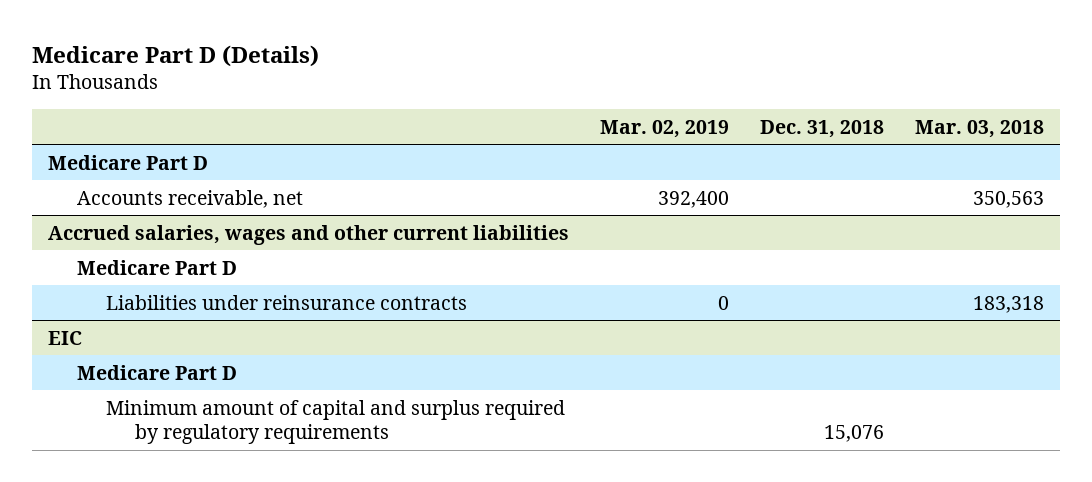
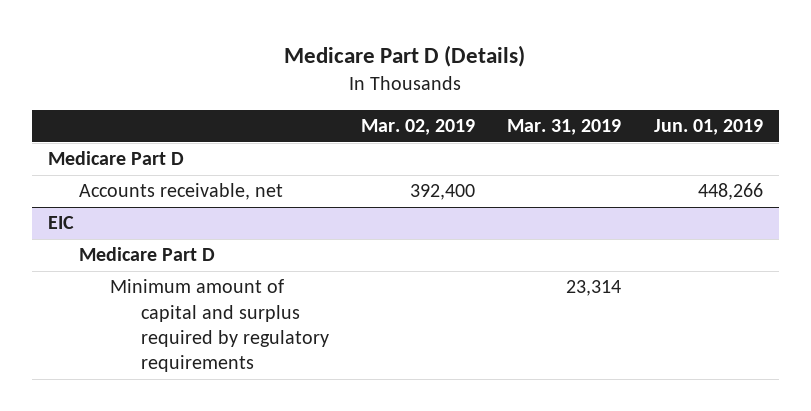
[760,119,885,138] Dec. 31, 2018 -> none
[915,119,1045,138] Mar. 03, 2018 -> none
none -> [507,119,622,136] Mar. 31, 2019
none -> [653,119,763,136] Jun. 01, 2019
[47,224,569,245] Accrued salaries, wages and other current liabilities -> none
[76,259,237,275] Medicare Part D -> none
[105,294,467,310] Liabilities under reinsurance contracts -> none

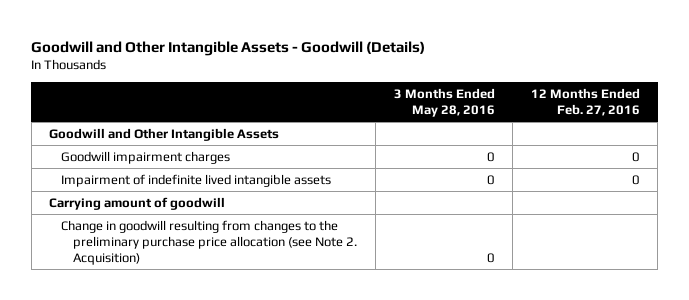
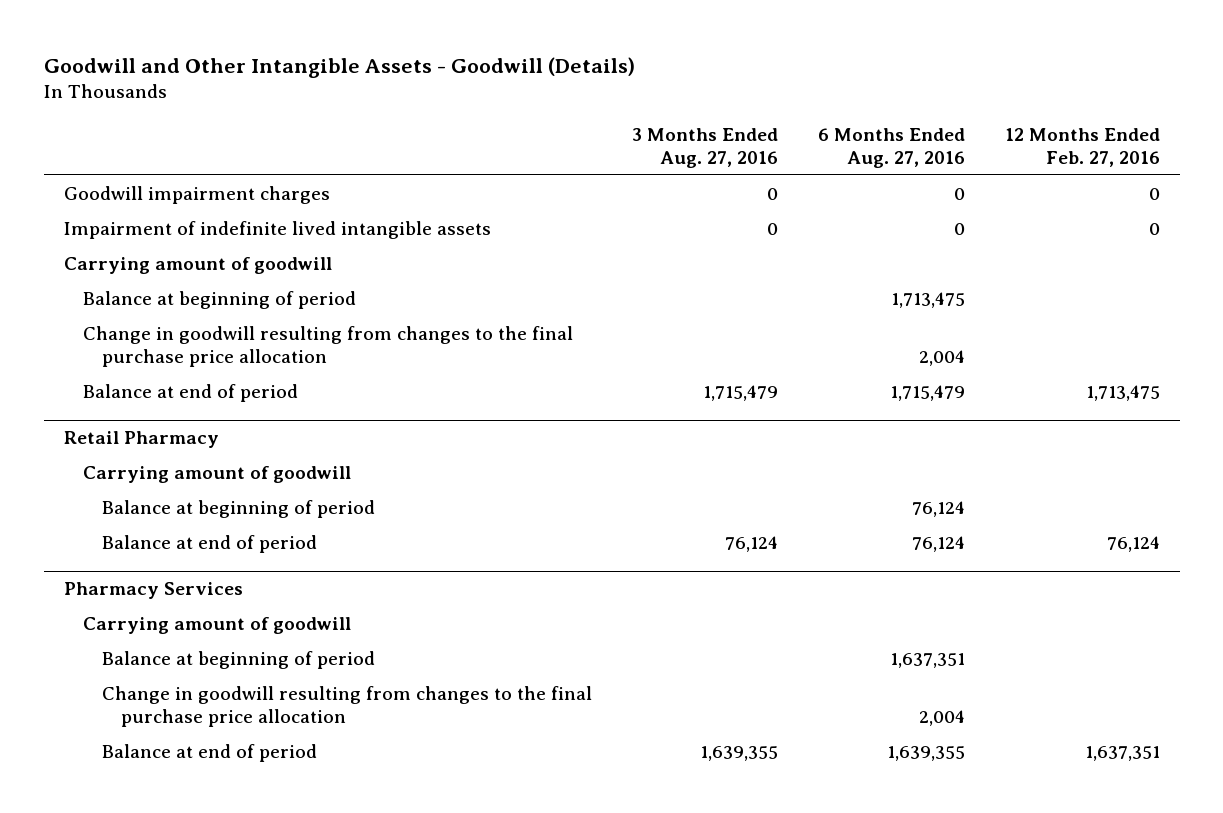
[393,88,495,117] 3 Months Ended May 28, 2016 -> none
none -> [631,128,778,168] 3 Months Ended Aug. 27, 2016
none -> [817,128,965,168] 6 Months Ended Aug. 27, 2016
[49,127,280,141] Goodwill and Other Intangible Assets -> none
none -> [82,290,356,309] Balance at beginning of period
[61,219,358,265] Change in goodwill resulting from changes to the preliminary purchase price allocation (see Note 2. Acquisition) -> [82,325,573,367] Change in goodwill resulting from changes to the final purchase price allocation
none -> [82,383,298,402] Balance at end of period
none -> [63,431,219,449] Retail Pharmacy
none -> [82,465,351,483] Carrying amount of goodwill
none -> [101,499,375,518] Balance at beginning of period
none -> [101,534,317,553] Balance at end of period
none -> [63,582,243,600] Pharmacy Services
none -> [82,616,351,634] Carrying amount of goodwill
none -> [101,650,375,669] Balance at beginning of period
none -> [101,685,592,727] Change in goodwill resulting from changes to the final purchase price allocation
none -> [101,743,317,762] Balance at end of period

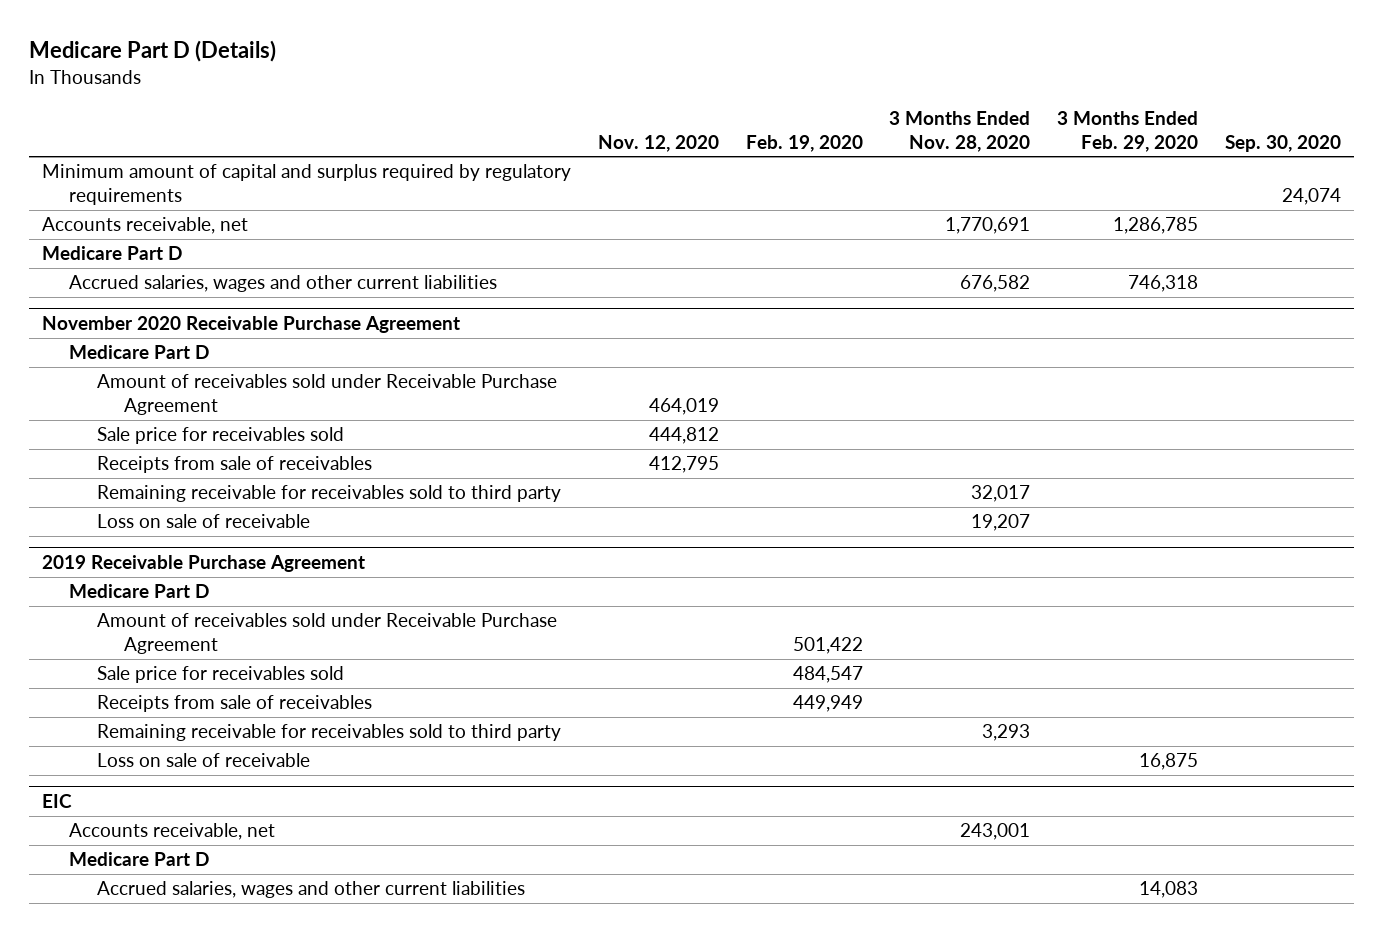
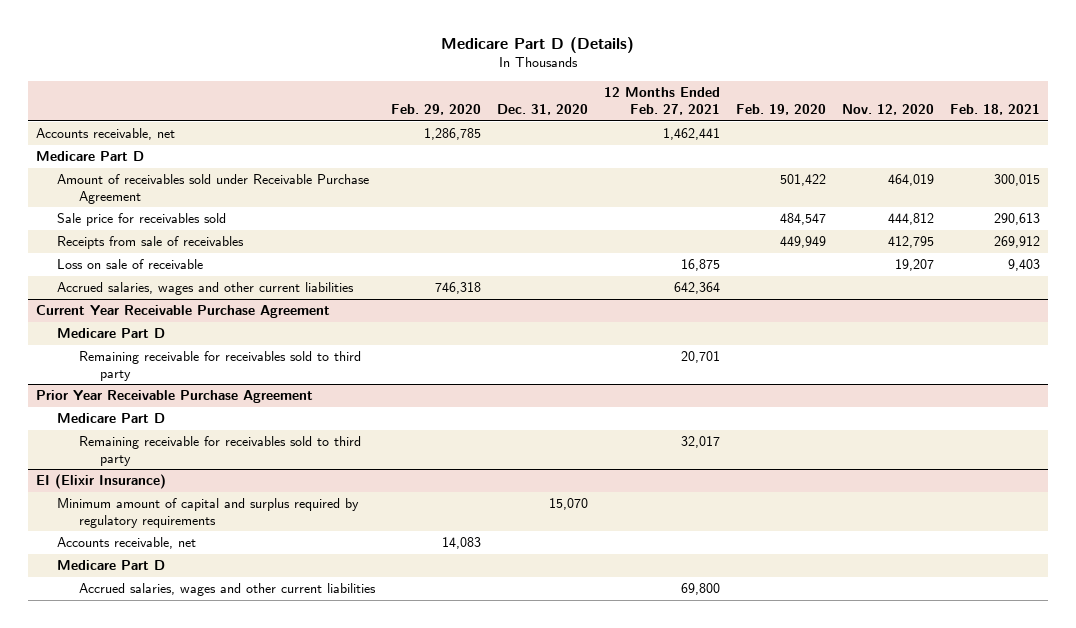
[889,110,1031,152] 3 Months Ended Nov. 28, 2020 -> none
[1057,110,1199,152] 3 Months Ended Feb. 29, 2020 -> none
[1224,134,1341,152] Sep. 30, 2020 -> none
none -> [390,103,481,115] Feb. 29, 2020
none -> [496,103,588,115] Dec. 31, 2020
none -> [603,87,720,115] 12 Months Ended Feb. 27, 2021
none -> [950,103,1041,115] Feb. 18, 2021
[42,164,572,206] Minimum amount of capital and surplus required by regulatory requirements -> none
none -> [57,174,370,204] Amount of receivables sold under Receivable Purchase Agreement
none -> [57,213,227,227] Sale price for receivables sold
none -> [57,236,245,250] Receipts from sale of receivables
none -> [57,259,204,270] Loss on sale of receivable
[42,316,461,334] November 2020 Receivable Purchase Agreement -> [35,305,330,319] Current Year Receivable Purchase Agreement
[96,374,557,416] Amount of receivables sold under Receivable Purchase Agreement -> none
[96,427,344,445] Sale price for receivables sold -> none
[96,456,372,474] Receipts from sale of receivables -> none
[96,514,310,529] Loss on sale of receivable -> none
[42,555,366,573] 2019 Receivable Purchase Agreement -> [35,390,313,404] Prior Year Receivable Purchase Agreement
[96,613,557,655] Amount of receivables sold under Receivable Purchase Agreement -> none
[96,666,344,684] Sale price for receivables sold -> none
[96,695,372,713] Receipts from sale of receivables -> none
[96,753,310,768] Loss on sale of receivable -> none
[42,794,73,809] EIC -> [35,474,166,490] EI (Elixir Insurance)
none -> [57,498,360,528] Minimum amount of capital and surplus required by regulatory requirements

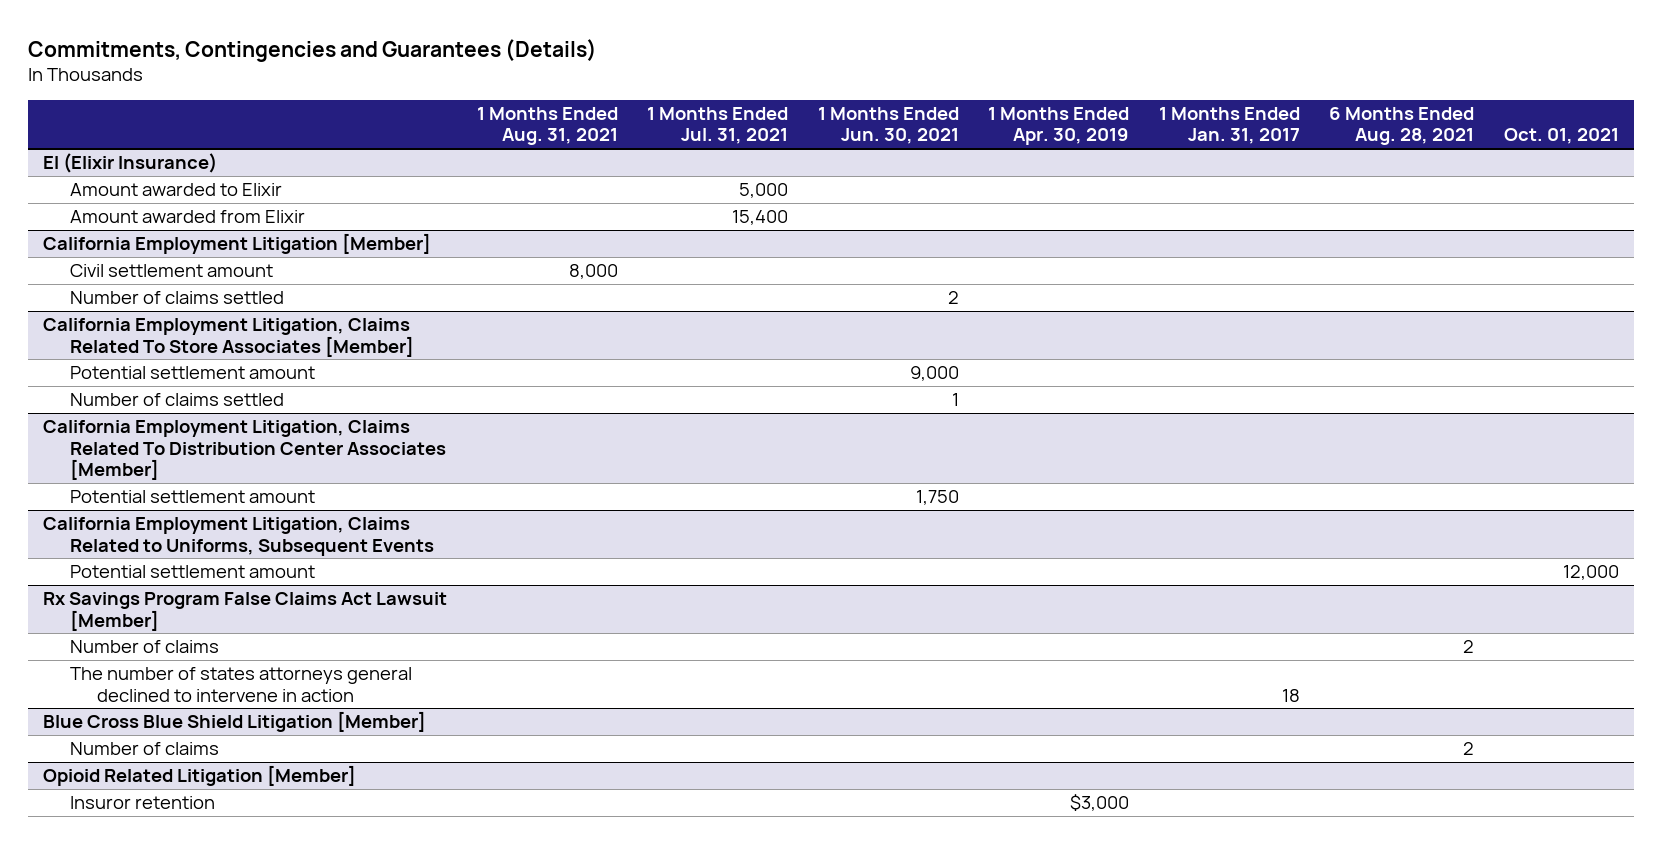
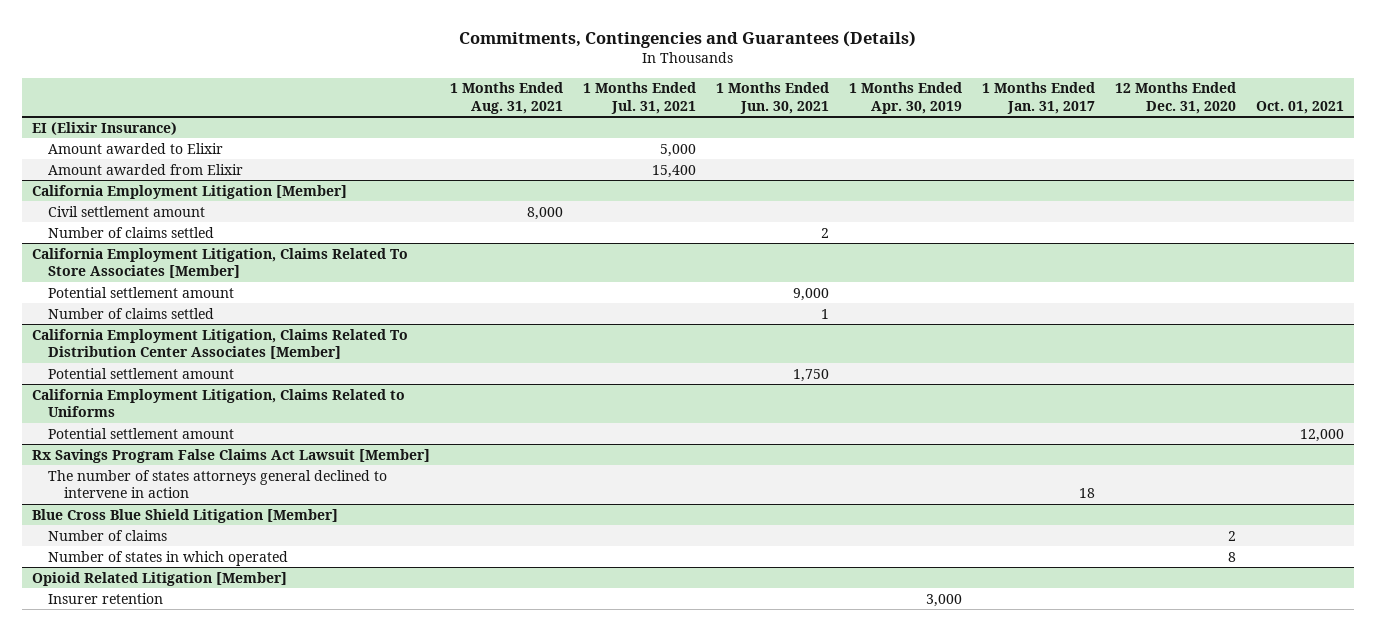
[1329,106,1475,146] 6 Months Ended Aug. 28, 2021 -> none
none -> [1114,82,1236,114] 12 Months Ended Dec. 31, 2020
[43,517,435,556] California Employment Litigation, Claims Related to Uniforms, Subsequent Events -> [32,388,406,417] California Employment Litigation, Claims Related to Uniforms
[70,640,220,654] Number of claims -> none
none -> [48,550,289,566] Number of states in which operated
[70,796,216,810] Insuror retention -> none
none -> [48,592,164,604] Insurer retention

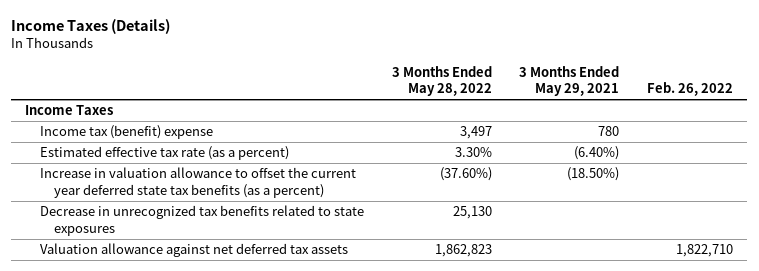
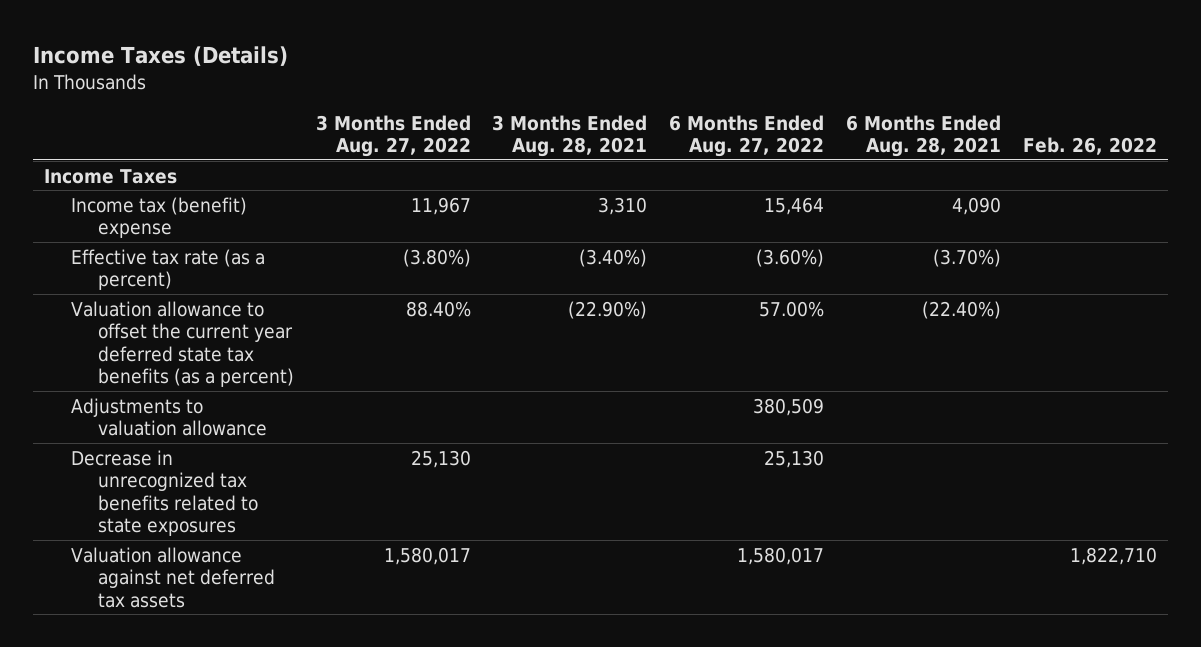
[391,65,492,96] 3 Months Ended May 28, 2022 -> none
[519,65,620,96] 3 Months Ended May 29, 2021 -> none
none -> [315,114,471,158] 3 Months Ended Aug. 27, 2022
none -> [492,114,648,158] 3 Months Ended Aug. 28, 2021
none -> [669,114,825,158] 6 Months Ended Aug. 27, 2022
none -> [845,114,1001,158] 6 Months Ended Aug. 28, 2021
[39,146,289,161] Estimated effective tax rate (as a percent) -> [70,248,265,291] Effective tax rate (as a percent)
[39,167,356,198] Increase in valuation allowance to offset the current year deferred state tax benefits (as a percent) -> [70,300,294,387] Valuation allowance to offset the current year deferred state tax benefits (as a percent)
none -> [70,397,267,437] Adjustments to valuation allowance

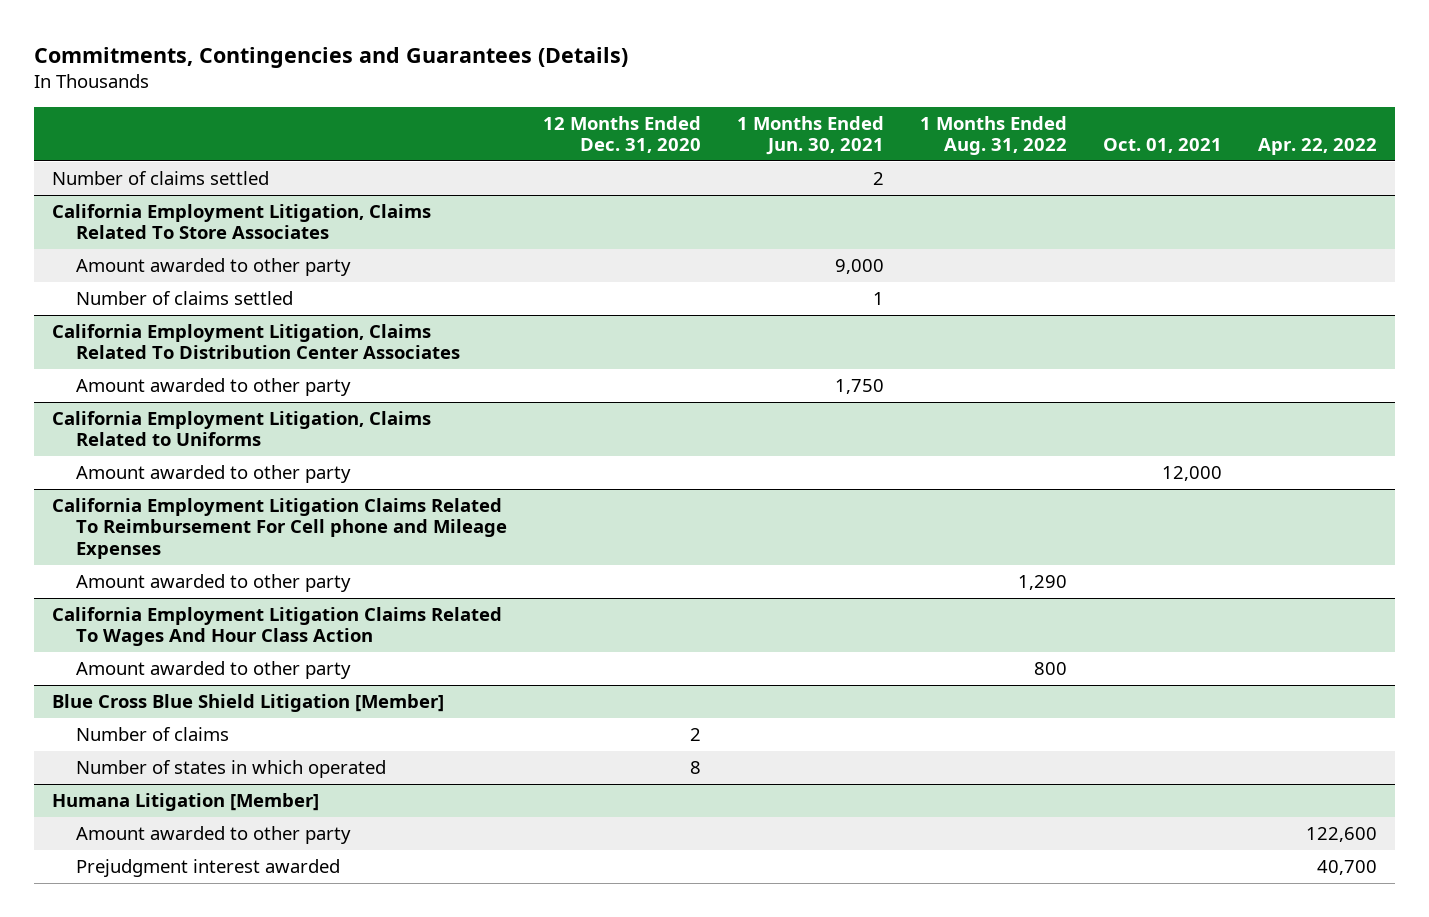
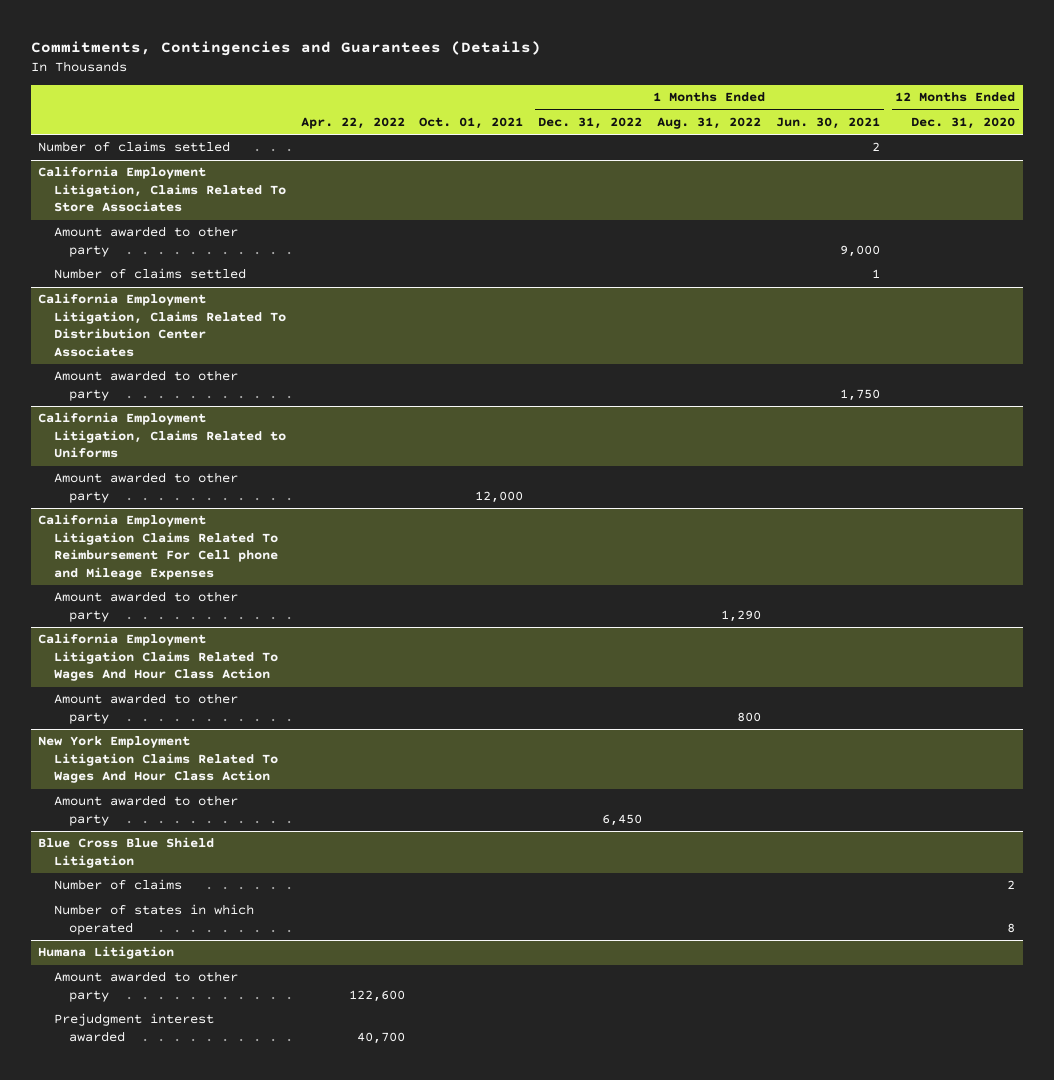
none -> [538,116,643,129] Dec. 31, 2022
none -> [38,736,278,784] New York Employment Litigation Claims Related To Wages And Hour Class Action
none -> [53,795,238,826] Amount awarded to other party
[52,694,445,713] Blue Cross Blue Shield Litigation [Member] -> [38,837,215,868] Blue Cross Blue Shield Litigation
[52,793,320,812] Humana Litigation [Member] -> [38,946,175,960] Humana Litigation

